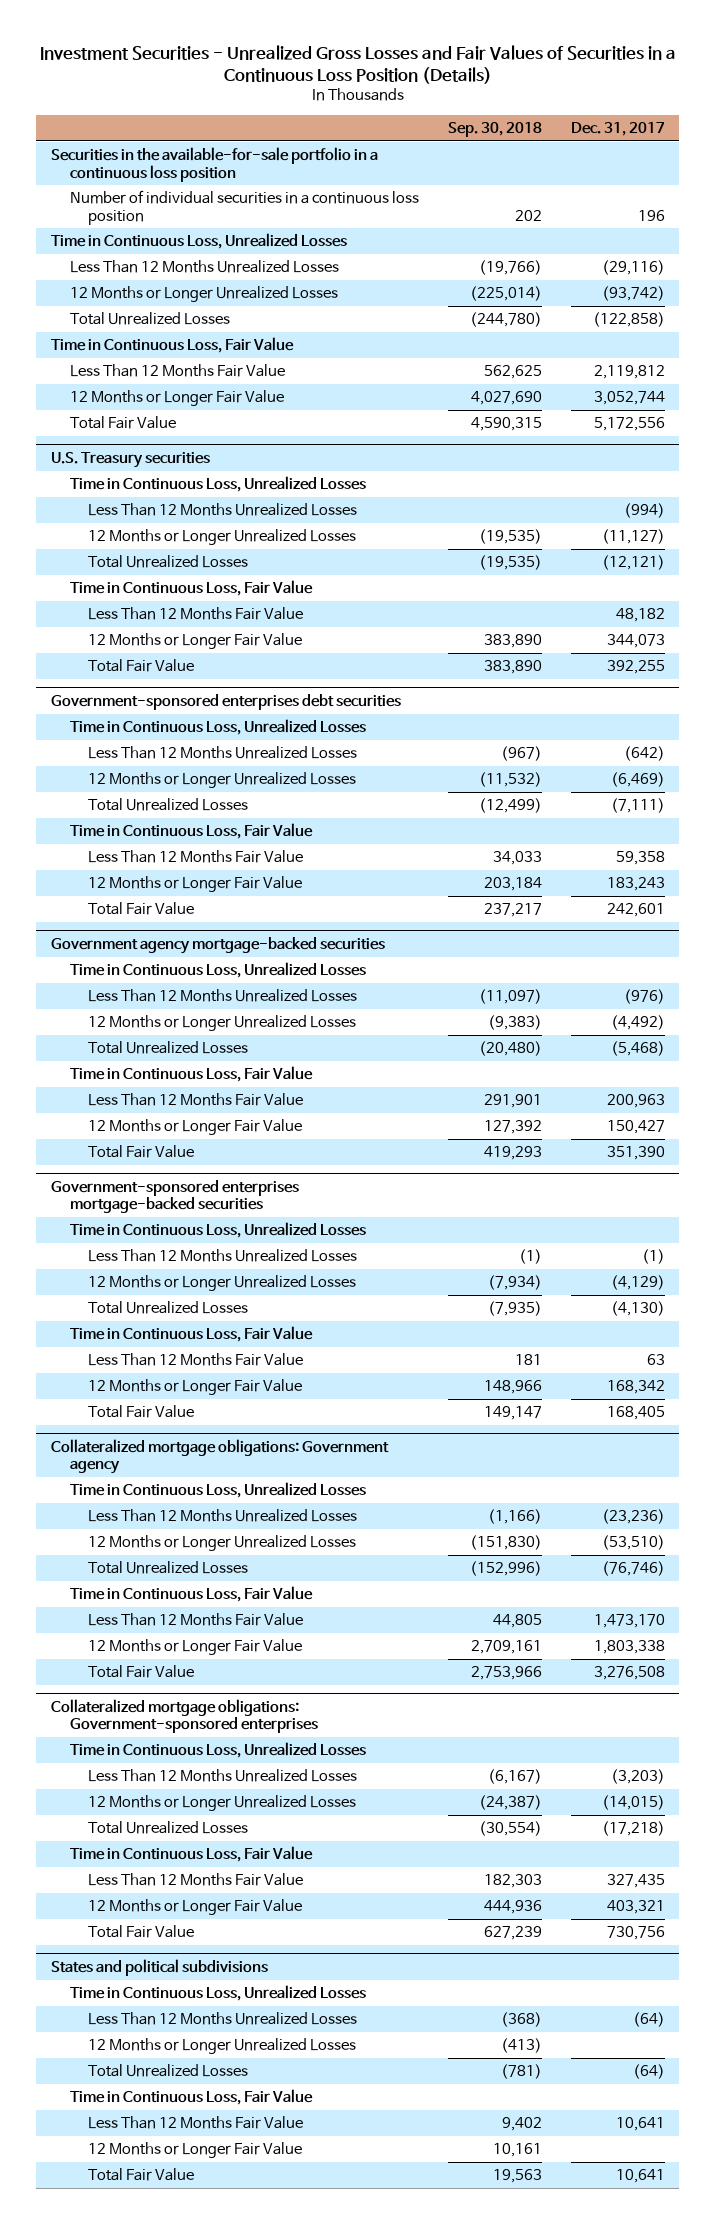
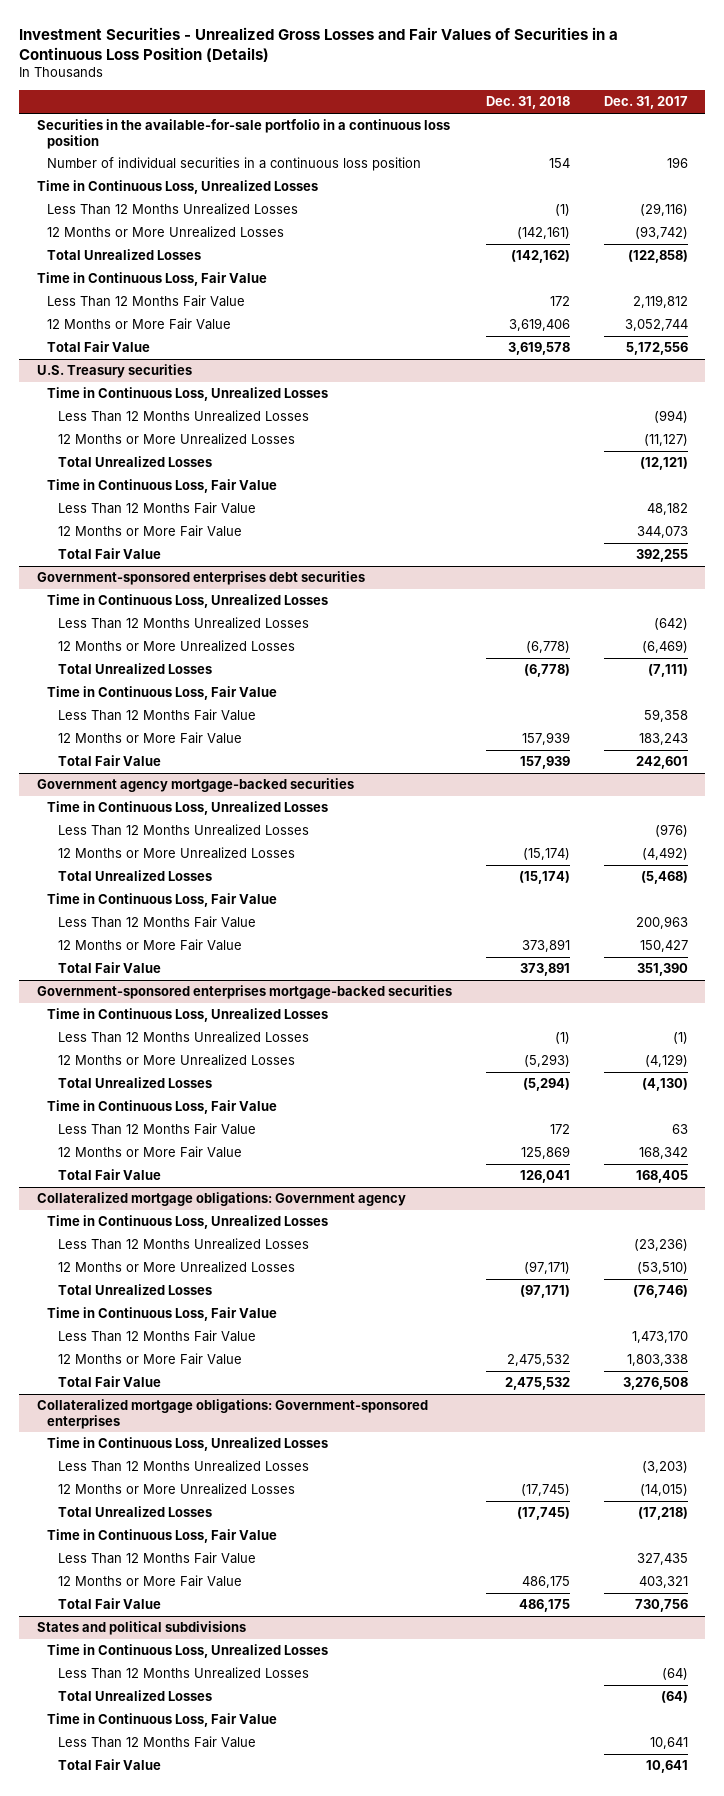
[447,121,542,137] Sep. 30, 2018 -> none
none -> [485,96,570,110] Dec. 31, 2018
[69,286,338,303] 12 Months or Longer Unrealized Losses -> [47,226,285,239] 12 Months or More Unrealized Losses
[69,390,284,407] 12 Months or Longer Fair Value -> [47,318,232,331] 12 Months or More Fair Value
[88,529,357,546] 12 Months or Longer Unrealized Losses -> [58,433,296,446] 12 Months or More Unrealized Losses
[88,633,303,650] 12 Months or Longer Fair Value -> [58,525,243,538] 12 Months or More Fair Value
[88,772,357,789] 12 Months or Longer Unrealized Losses -> [58,640,296,653] 12 Months or More Unrealized Losses
[88,876,303,893] 12 Months or Longer Fair Value -> [58,732,243,745] 12 Months or More Fair Value
[88,1015,357,1032] 12 Months or Longer Unrealized Losses -> [58,847,296,860] 12 Months or More Unrealized Losses
[88,1119,303,1136] 12 Months or Longer Fair Value -> [58,939,243,952] 12 Months or More Fair Value
[88,1275,357,1292] 12 Months or Longer Unrealized Losses -> [58,1054,296,1067] 12 Months or More Unrealized Losses
[88,1379,303,1396] 12 Months or Longer Fair Value -> [58,1146,243,1159] 12 Months or More Fair Value
[88,1535,357,1552] 12 Months or Longer Unrealized Losses -> [58,1261,296,1274] 12 Months or More Unrealized Losses
[88,1639,303,1656] 12 Months or Longer Fair Value -> [58,1353,243,1366] 12 Months or More Fair Value
[88,1795,357,1812] 12 Months or Longer Unrealized Losses -> [58,1483,296,1496] 12 Months or More Unrealized Losses
[88,1899,303,1916] 12 Months or Longer Fair Value -> [58,1575,243,1588] 12 Months or More Fair Value
[88,2038,357,2055] 12 Months or Longer Unrealized Losses -> none
[88,2142,303,2159] 12 Months or Longer Fair Value -> none

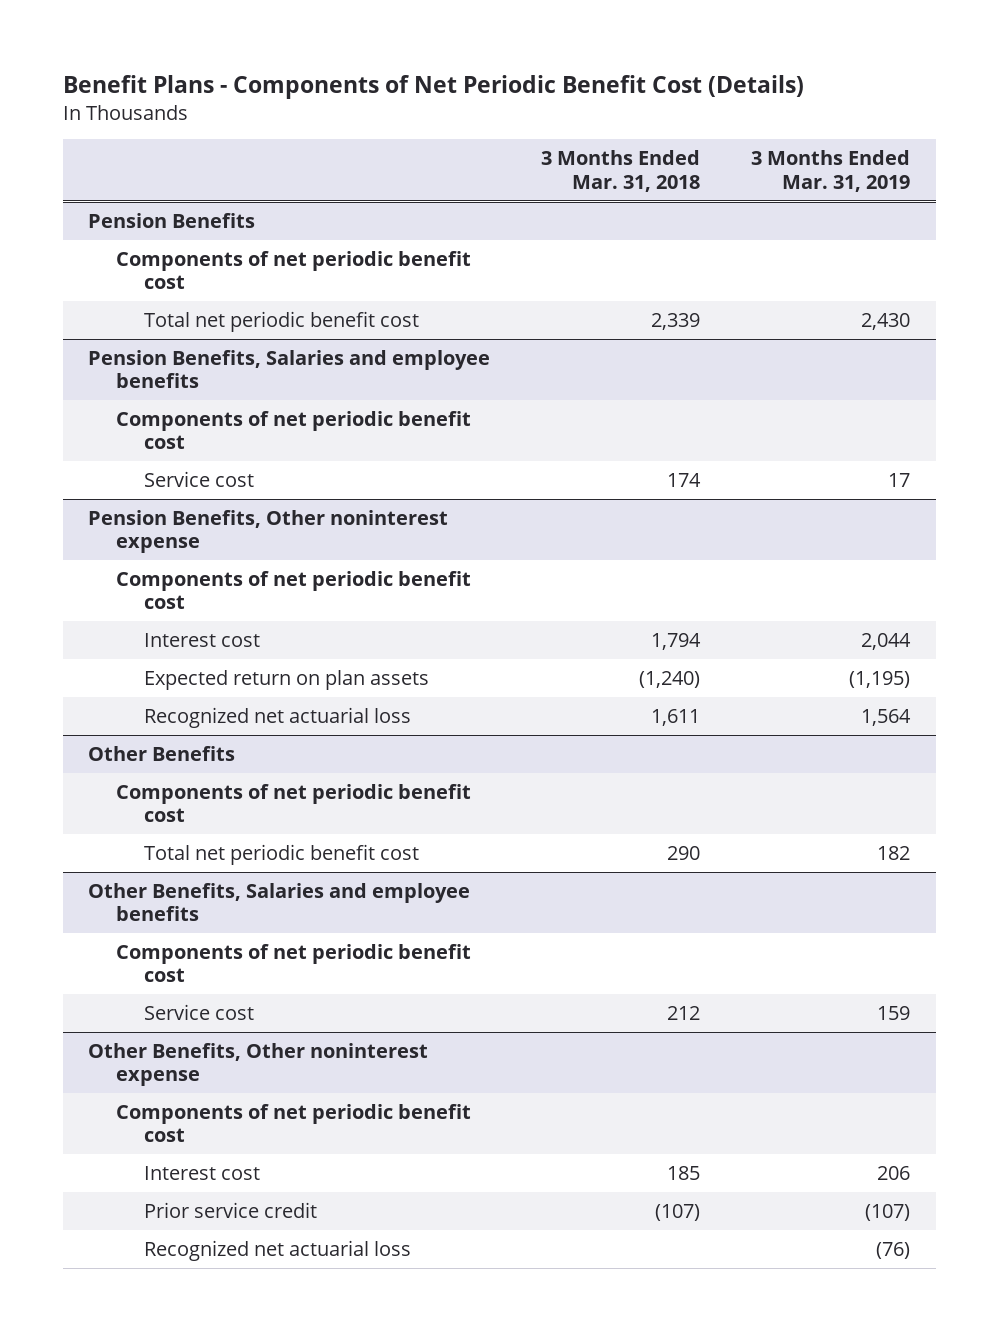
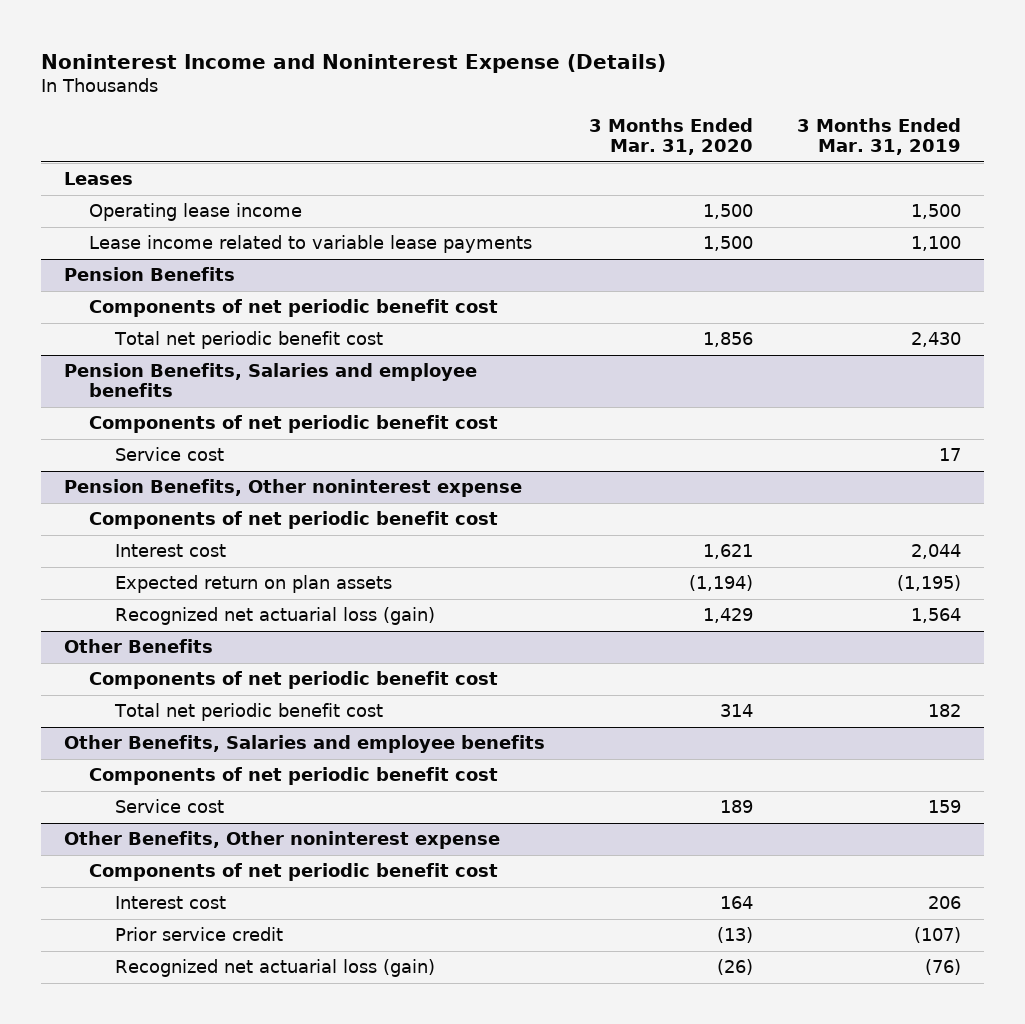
[62,75,804,100] Benefit Plans - Components of Net Periodic Benefit Cost (Details) -> [41,53,667,73] Noninterest Income and Noninterest Expense (Details)
[541,150,701,192] 3 Months Ended Mar. 31, 2018 -> none
none -> [588,117,753,156] 3 Months Ended Mar. 31, 2020
none -> [63,172,133,186] Leases
none -> [89,203,303,222] Operating lease income
none -> [89,235,533,254] Lease income related to variable lease payments
[144,706,412,728] Recognized net actuarial loss -> [115,607,436,626] Recognized net actuarial loss (gain)
[144,1239,412,1261] Recognized net actuarial loss -> [115,959,436,978] Recognized net actuarial loss (gain)

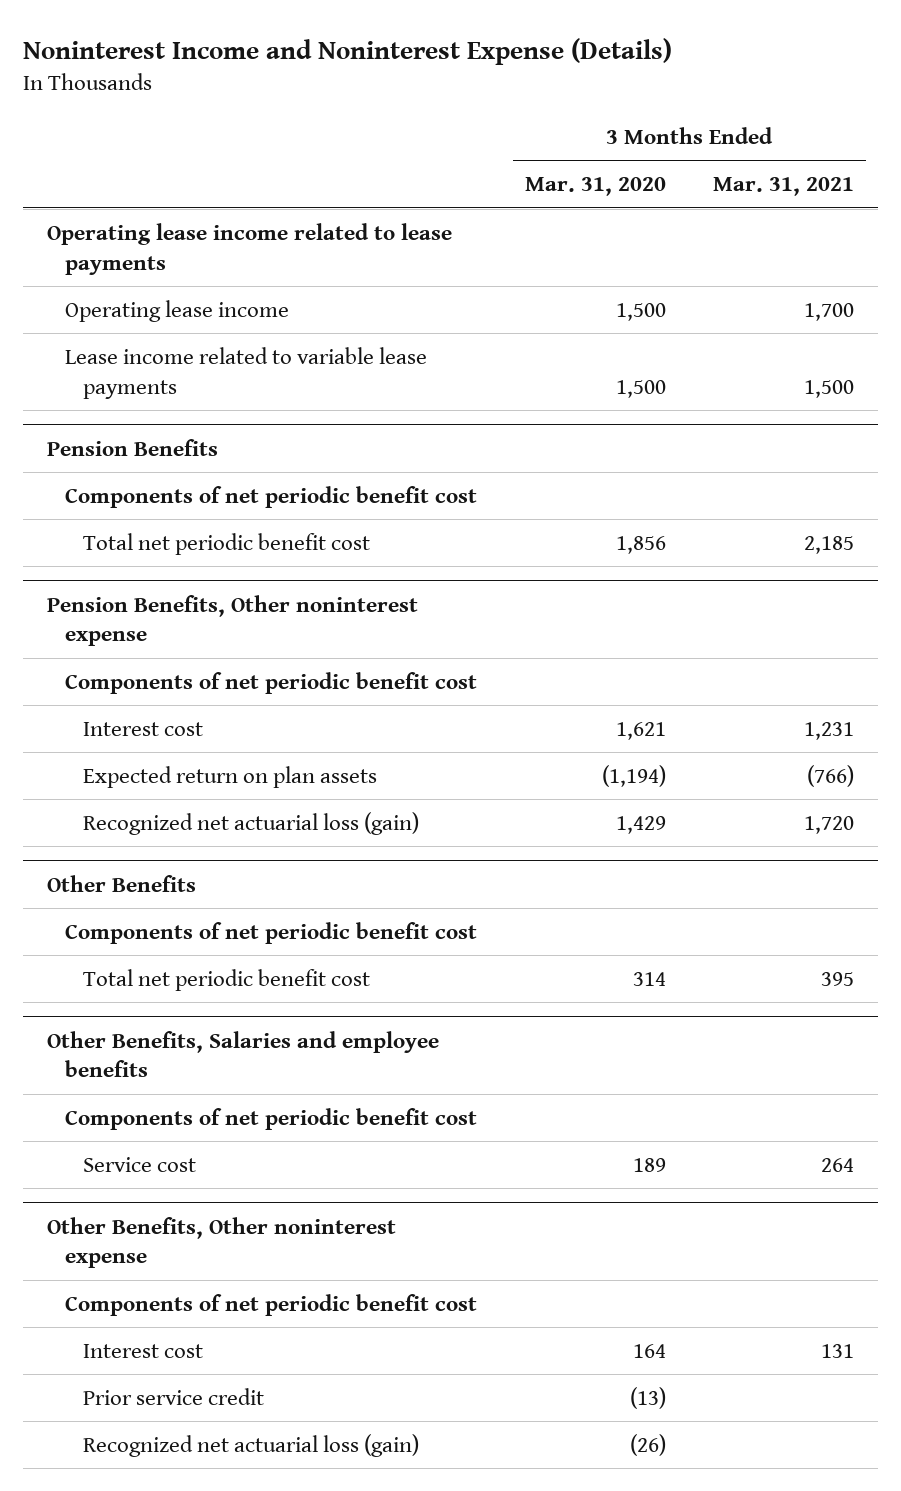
[797,117,962,156] 3 Months Ended Mar. 31, 2019 -> none
none -> [713,177,855,197] Mar. 31, 2021
[63,172,133,186] Leases -> [47,222,453,275] Operating lease income related to lease payments
[63,363,477,398] Pension Benefits, Salaries and employee benefits -> none
[89,415,499,434] Components of net periodic benefit cost -> none
[115,447,225,462] Service cost -> none

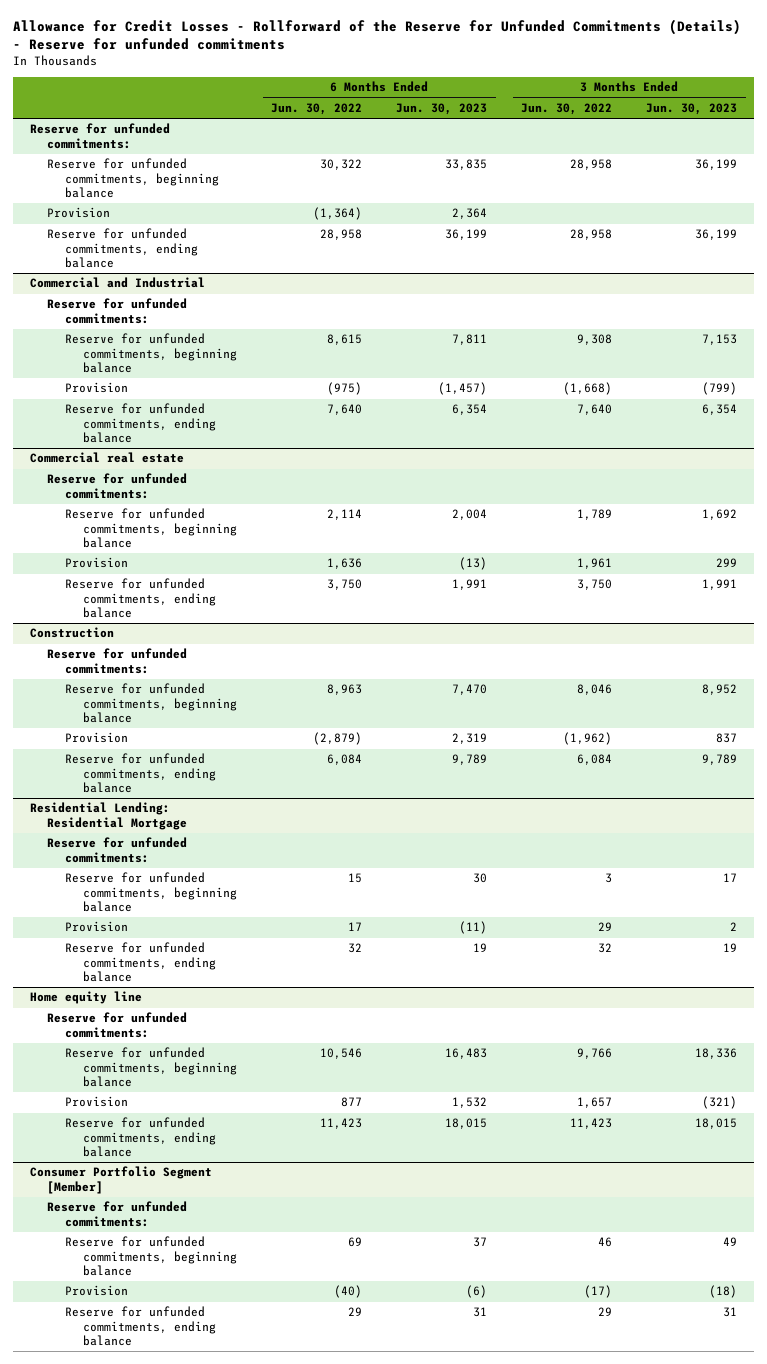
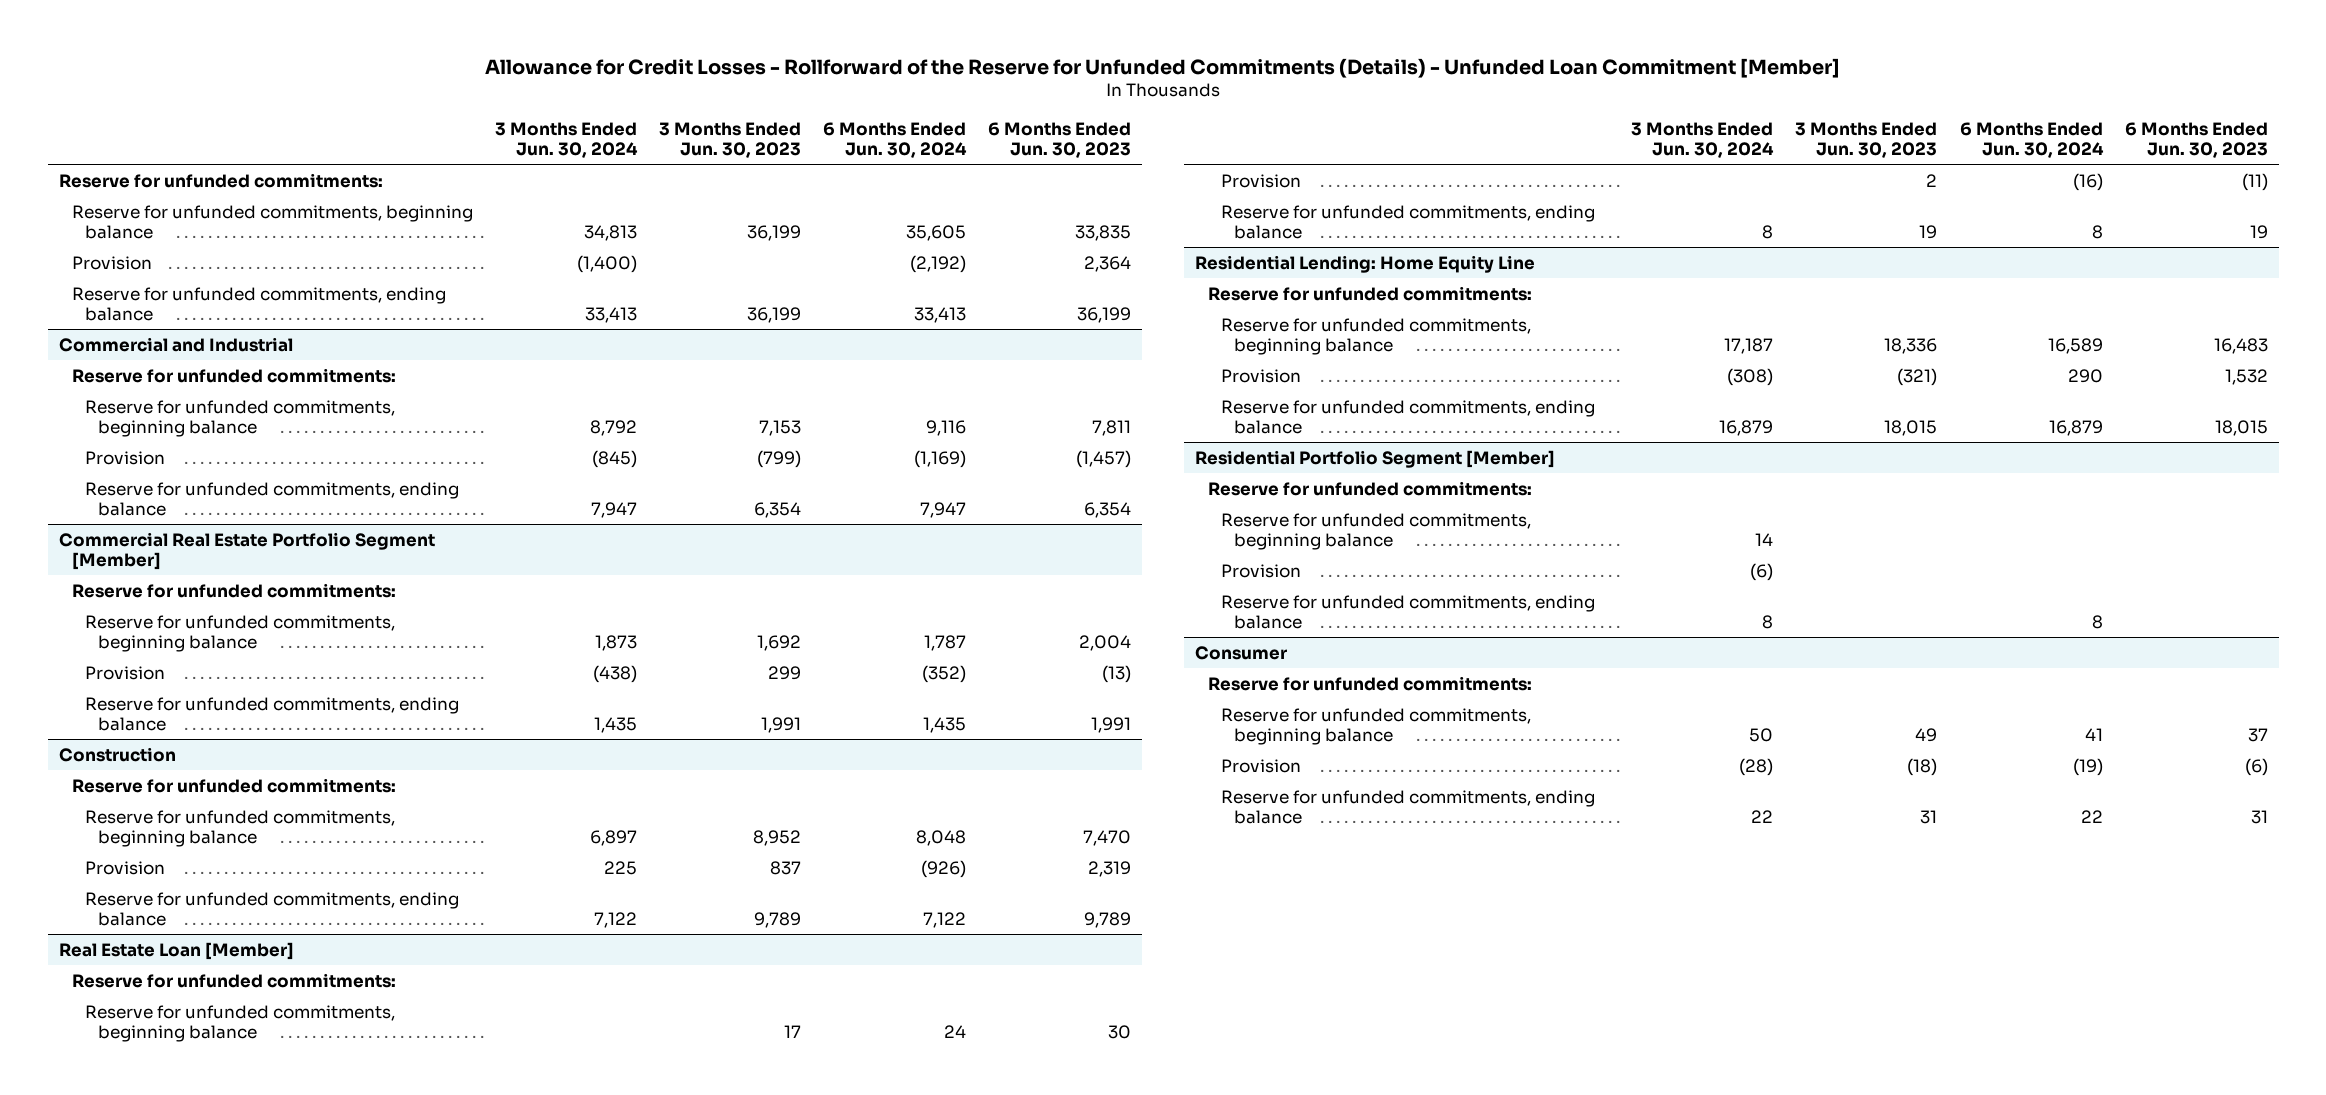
[12,18,741,51] Allowance for Credit Losses - Rollforward of the Reserve for Unfunded Commitments (Details) - Reserve for unfunded commitments -> [485,57,1841,78] Allowance for Credit Losses - Rollforward of the Reserve for Unfunded Commitments (Details) - Unfunded Loan Commitment [Member]
[271,103,363,116] Jun. 30, 2022 -> none
[521,103,613,116] Jun. 30, 2022 -> none
none -> [494,121,638,159] 3 Months Ended Jun. 30, 2024
none -> [823,121,968,159] 6 Months Ended Jun. 30, 2024
[29,452,184,464] Commercial real estate -> [58,531,435,570] Commercial Real Estate Portfolio Segment [Member]
[29,802,188,830] Residential Lending: Residential Mortgage -> [58,941,294,960] Real Estate Loan [Member]
[29,991,142,1005] Home equity line -> [1195,254,1536,273] Residential Lending: Home Equity Line
[29,1166,212,1194] Consumer Portfolio Segment [Member] -> [1195,449,1556,468] Residential Portfolio Segment [Member]
none -> [1221,512,1532,550] Reserve for unfunded commitments, beginning balance
none -> [1221,563,1302,578] Provision
none -> [1221,594,1596,629] Reserve for unfunded commitments, ending balance
none -> [1195,645,1288,660] Consumer
none -> [1208,675,1533,691] Reserve for unfunded commitments:

